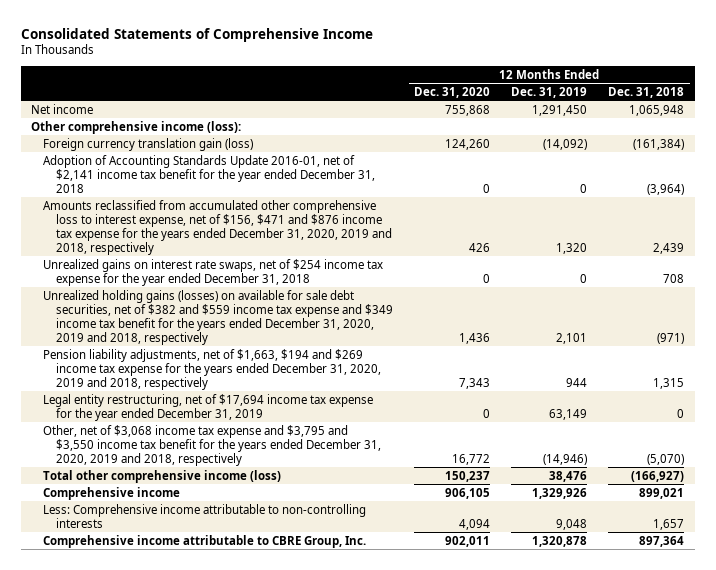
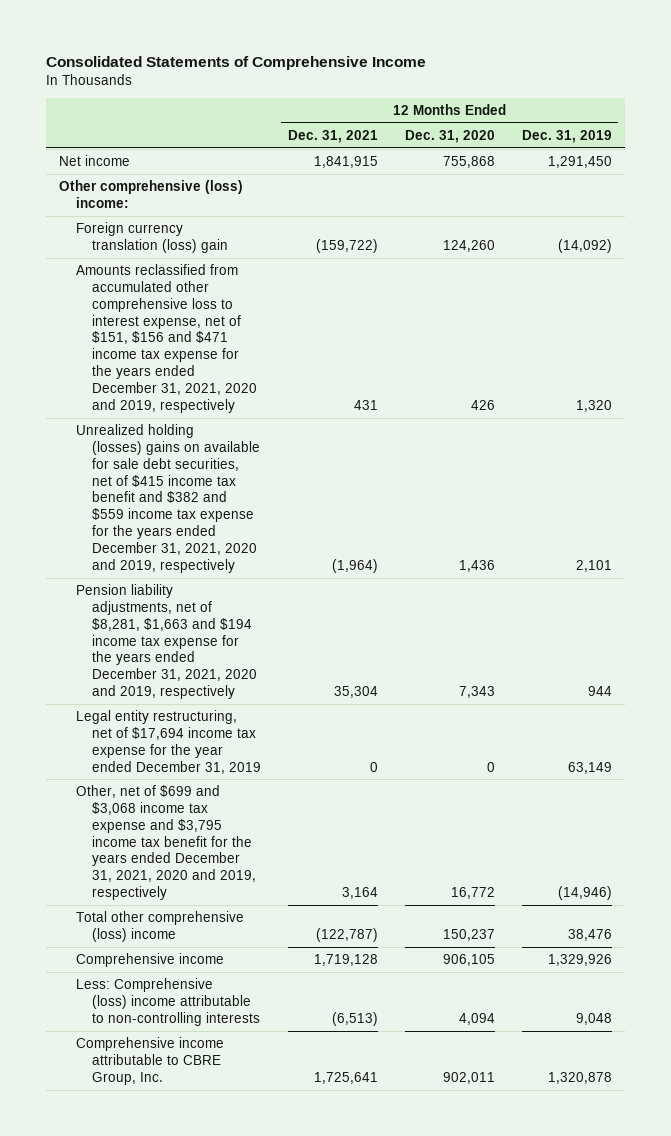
[608,86,685,98] Dec. 31, 2018 -> none
none -> [287,129,378,143] Dec. 31, 2021
[43,154,375,193] Adoption of Accounting Standards Update 2016-01, net of $2,141 income tax benefit for the year ended December 31, 2018 -> none
[43,258,384,286] Unrealized gains on interest rate swaps, net of $254 income tax expense for the year ended December 31, 2018 -> none
[31,120,242,134] Other comprehensive income (loss): -> [59,180,244,208] Other comprehensive (loss) income:
[43,137,254,151] Foreign currency translation gain (loss) -> [75,222,228,253] Foreign currency translation (loss) gain
[43,199,392,255] Amounts reclassified from accumulated other comprehensive loss to interest expense, net of $156, $471 and $876 income tax expense for the years ended December 31, 2020, 2019 and 2018, respectively -> [75,264,257,413] Amounts reclassified from accumulated other comprehensive loss to interest expense, net of $151, $156 and $471 income tax expense for the years ended December 31, 2021, 2020 and 2019, respectively
[43,289,393,345] Unrealized holding gains (losses) on available for sale debt securities, net of $382 and $559 income tax expense and $349 income tax benefit for the years ended December 31, 2020, 2019 and 2018, respectively -> [75,424,260,573] Unrealized holding (losses) gains on available for sale debt securities, net of $415 income tax benefit and $382 and $559 income tax expense for the years ended December 31, 2021, 2020 and 2019, respectively
[43,348,381,390] Pension liability adjustments, net of $1,663, $194 and $269 income tax expense for the years ended December 31, 2020, 2019 and 2018, respectively -> [75,584,257,700] Pension liability adjustments, net of $8,281, $1,663 and $194 income tax expense for the years ended December 31, 2021, 2020 and 2019, respectively
[43,424,381,466] Other, net of $3,068 income tax expense and $3,795 and $3,550 income tax benefit for the years ended December 31, 2020, 2019 and 2018, respectively -> [75,785,256,901] Other, net of $699 and $3,068 income tax expense and $3,795 income tax benefit for the years ended December 31, 2021, 2020 and 2019, respectively
[43,469,282,483] Total other comprehensive income (loss) -> [75,911,244,942] Total other comprehensive (loss) income
[43,503,367,528] Less: Comprehensive income attributable to non-controlling interests -> [75,978,260,1026] Less: Comprehensive (loss) income attributable to non-controlling interests

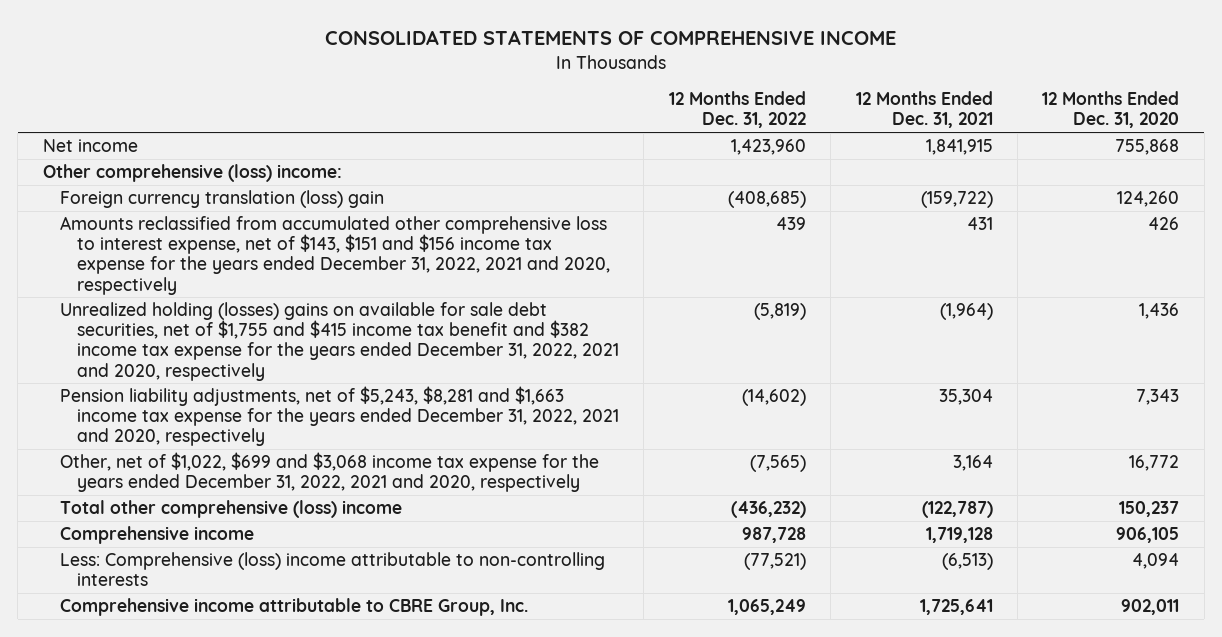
[45,55,426,70] Consolidated Statements of Comprehensive Income -> [325,30,897,46] CONSOLIDATED STATEMENTS OF COMPREHENSIVE INCOME
[521,129,612,143] Dec. 31, 2019 -> none
none -> [668,91,806,129] 12 Months Ended Dec. 31, 2022
[75,710,261,774] Legal entity restructuring, net of $17,694 income tax expense for the year ended December 31, 2019 -> none
[75,264,257,413] Amounts reclassified from accumulated other comprehensive loss to interest expense, net of $151, $156 and $471 income tax expense for the years ended December 31, 2021, 2020 and 2019, respectively -> [59,216,610,295] Amounts reclassified from accumulated other comprehensive loss to interest expense, net of $143, $151 and $156 income tax expense for the years ended December 31, 2022, 2021 and 2020, respectively
[75,424,260,573] Unrealized holding (losses) gains on available for sale debt securities, net of $415 income tax benefit and $382 and $559 income tax expense for the years ended December 31, 2021, 2020 and 2019, respectively -> [59,302,619,381] Unrealized holding (losses) gains on available for sale debt securities, net of $1,755 and $415 income tax benefit and $382 income tax expense for the years ended December 31, 2022, 2021 and 2020, respectively
[75,584,257,700] Pension liability adjustments, net of $8,281, $1,663 and $194 income tax expense for the years ended December 31, 2021, 2020 and 2019, respectively -> [59,386,619,447] Pension liability adjustments, net of $5,243, $8,281 and $1,663 income tax expense for the years ended December 31, 2022, 2021 and 2020, respectively
[75,785,256,901] Other, net of $699 and $3,068 income tax expense and $3,795 income tax benefit for the years ended December 31, 2021, 2020 and 2019, respectively -> [59,452,599,493] Other, net of $1,022, $699 and $3,068 income tax expense for the years ended December 31, 2022, 2021 and 2020, respectively

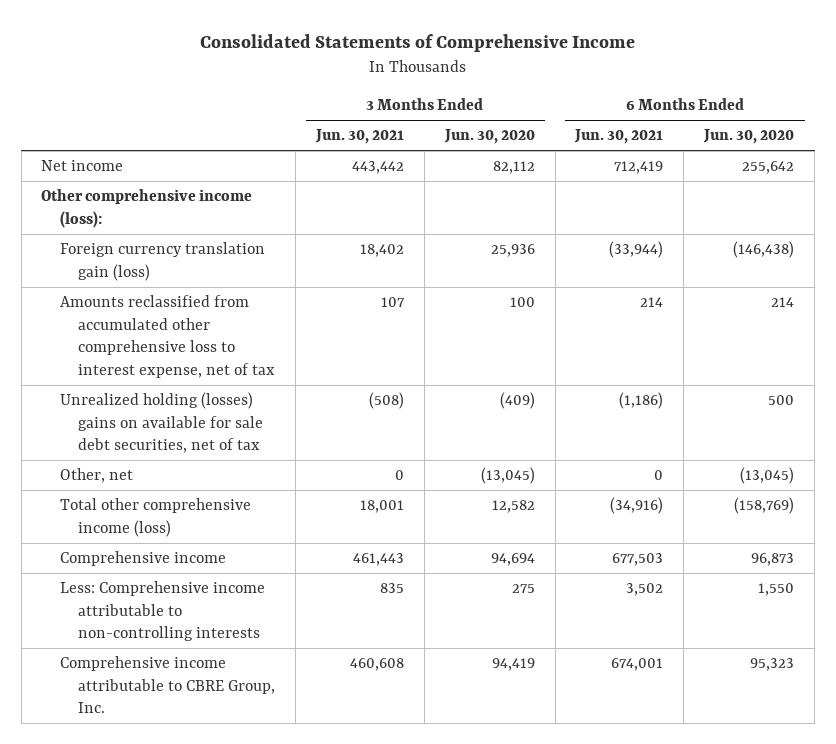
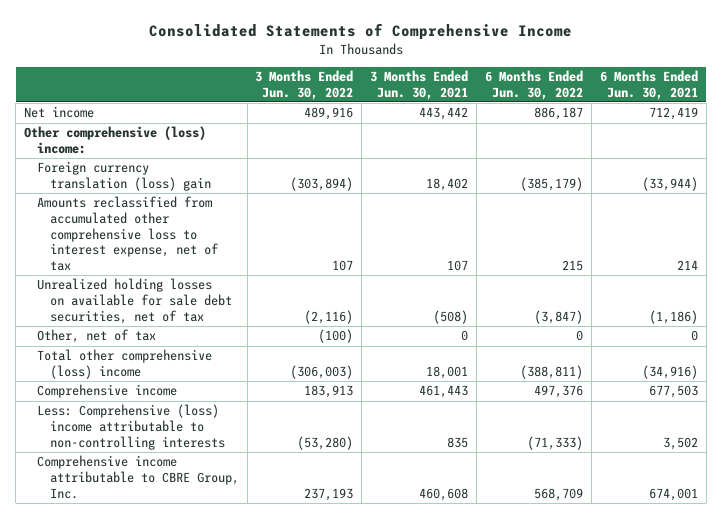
[443,129,535,145] Jun. 30, 2020 -> none
[703,129,795,145] Jun. 30, 2020 -> none
none -> [255,69,354,100] 3 Months Ended Jun. 30, 2022
none -> [485,69,584,100] 6 Months Ended Jun. 30, 2022
[41,189,253,228] Other comprehensive income (loss): -> [24,126,207,155] Other comprehensive (loss) income:
[59,242,265,281] Foreign currency translation gain (loss) -> [37,161,211,192] Foreign currency translation (loss) gain
[59,392,263,454] Unrealized holding (losses) gains on available for sale debt securities, net of tax -> [37,278,232,324] Unrealized holding losses on available for sale debt securities, net of tax
[59,468,133,484] Other, net -> [37,329,157,344] Other, net of tax
[59,498,251,537] Total other comprehensive income (loss) -> [37,349,213,380] Total other comprehensive (loss) income
[59,581,265,642] Less: Comprehensive income attributable to non-controlling interests -> [37,404,225,450] Less: Comprehensive (loss) income attributable to non-controlling interests

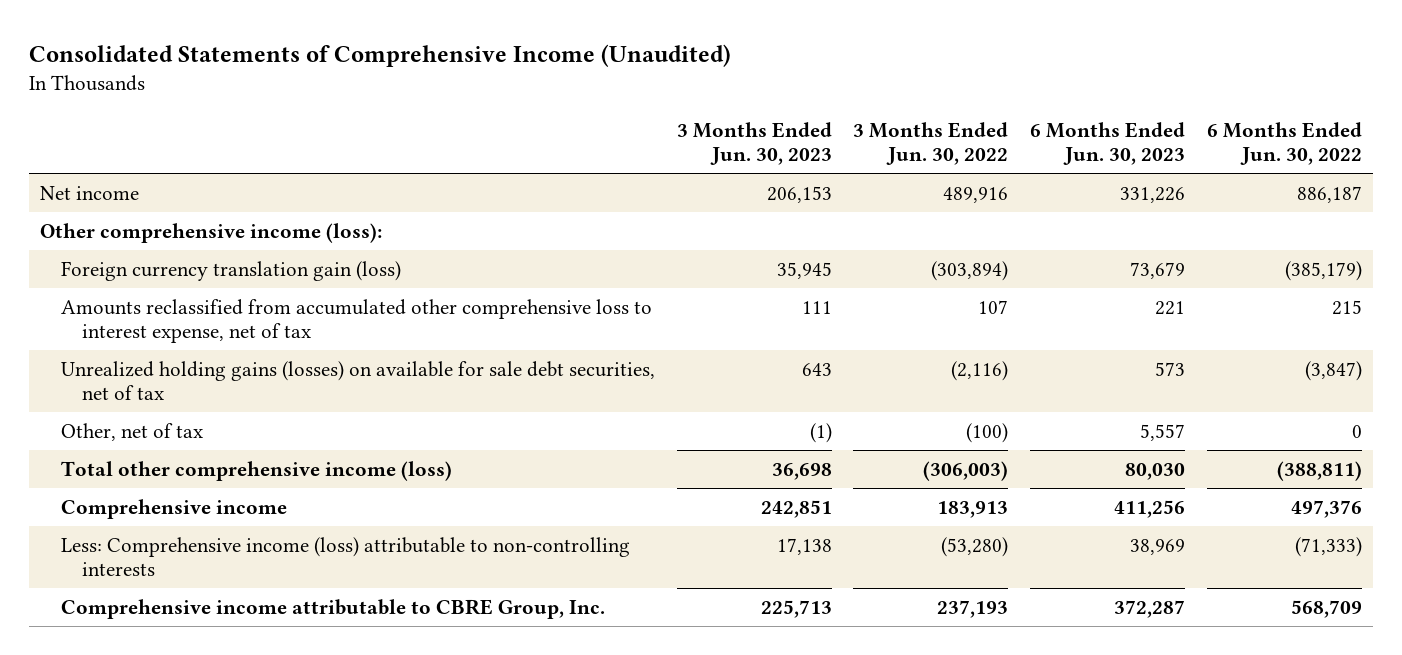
[149,23,573,41] Consolidated Statements of Comprehensive Income -> [29,43,732,67] Consolidated Statements of Comprehensive Income (Unaudited)
[370,69,469,100] 3 Months Ended Jun. 30, 2021 -> none
[599,69,698,100] 6 Months Ended Jun. 30, 2021 -> none
none -> [676,121,832,166] 3 Months Ended Jun. 30, 2023
none -> [1030,121,1186,166] 6 Months Ended Jun. 30, 2023
[24,126,207,155] Other comprehensive (loss) income: -> [40,222,383,243] Other comprehensive income (loss):
[37,161,211,192] Foreign currency translation (loss) gain -> [60,260,401,281] Foreign currency translation gain (loss)
[37,278,232,324] Unrealized holding losses on available for sale debt securities, net of tax -> [60,360,655,401] Unrealized holding gains (losses) on available for sale debt securities, net of tax
[37,349,213,380] Total other comprehensive (loss) income -> [60,460,452,481] Total other comprehensive income (loss)
[37,404,225,450] Less: Comprehensive (loss) income attributable to non-controlling interests -> [60,536,630,577] Less: Comprehensive income (loss) attributable to non-controlling interests

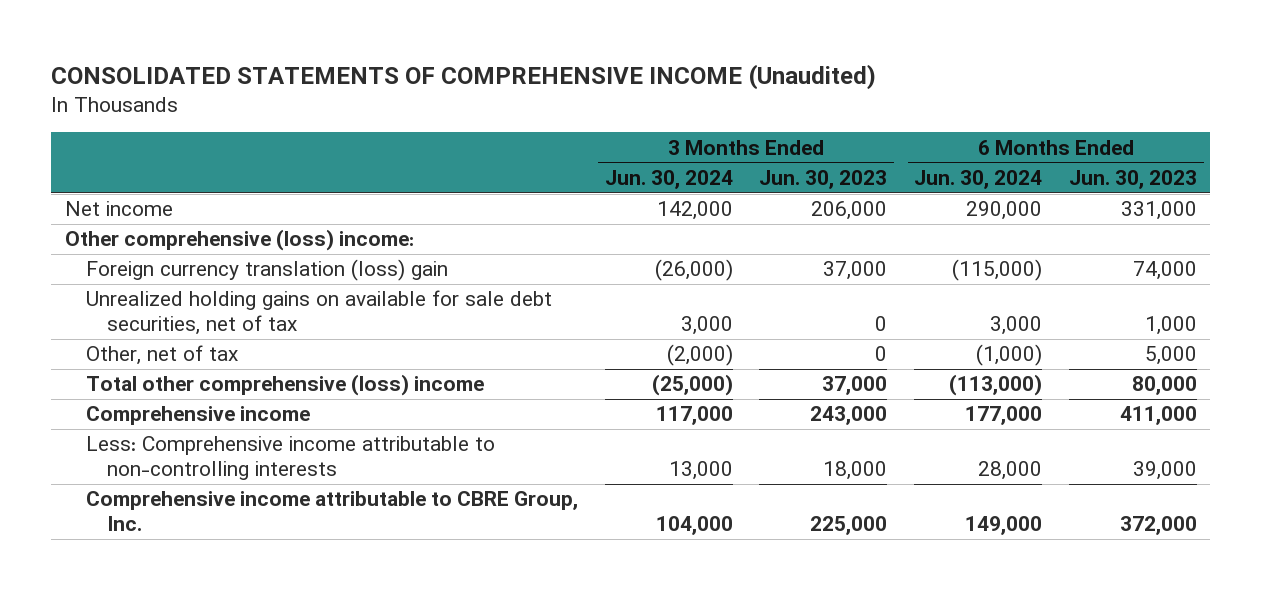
[29,43,732,67] Consolidated Statements of Comprehensive Income (Unaudited) -> [51,63,877,90] CONSOLIDATED STATEMENTS OF COMPREHENSIVE INCOME (Unaudited)
[853,121,1009,166] 3 Months Ended Jun. 30, 2022 -> none
[1206,121,1362,166] 6 Months Ended Jun. 30, 2022 -> none
none -> [604,169,733,189] Jun. 30, 2024
none -> [914,169,1043,189] Jun. 30, 2024
[60,298,652,344] Amounts reclassified from accumulated other comprehensive loss to interest expense, net of tax -> none
[766,185,832,203] 206,153 -> [811,201,888,221] 206,000
[1120,186,1186,203] 331,226 -> [1120,201,1197,221] 331,000
[40,222,383,243] Other comprehensive income (loss): -> [64,229,414,252] Other comprehensive (loss) income:
[60,260,401,281] Foreign currency translation gain (loss) -> [86,259,449,282] Foreign currency translation (loss) gain
[776,261,832,279] 35,945 -> [823,261,888,281] 37,000
[1130,261,1186,279] 73,679 -> [1132,261,1197,281] 74,000
[60,360,655,401] Unrealized holding gains (losses) on available for sale debt securities, net of tax -> [86,290,553,336] Unrealized holding gains on available for sale debt securities, net of tax
[801,362,832,376] 643 -> [875,316,888,332] 0
[1155,361,1186,376] 573 -> [1144,316,1197,336] 1,000
[809,422,832,443] (1) -> [875,346,888,362] 0
[1140,423,1186,441] 5,557 -> [1144,346,1197,366] 5,000
[60,460,452,481] Total other comprehensive income (loss) -> [86,374,485,397] Total other comprehensive (loss) income
[771,462,832,480] 36,698 -> [822,376,888,396] 37,000
[1125,462,1186,480] 80,030 -> [1131,376,1197,396] 80,000
[760,499,832,518] 242,851 -> [810,406,888,426] 243,000
[1114,499,1186,518] 411,256 -> [1119,406,1197,426] 411,000
[60,536,630,577] Less: Comprehensive income (loss) attributable to non-controlling interests -> [86,436,496,481] Less: Comprehensive income attributable to non-controlling interests
[776,537,832,555] 17,138 -> [823,461,888,481] 18,000
[1130,538,1186,555] 38,969 -> [1132,461,1197,481] 39,000
[760,599,832,618] 225,713 -> [810,516,888,536] 225,000
[1114,599,1186,618] 372,287 -> [1119,516,1197,536] 372,000

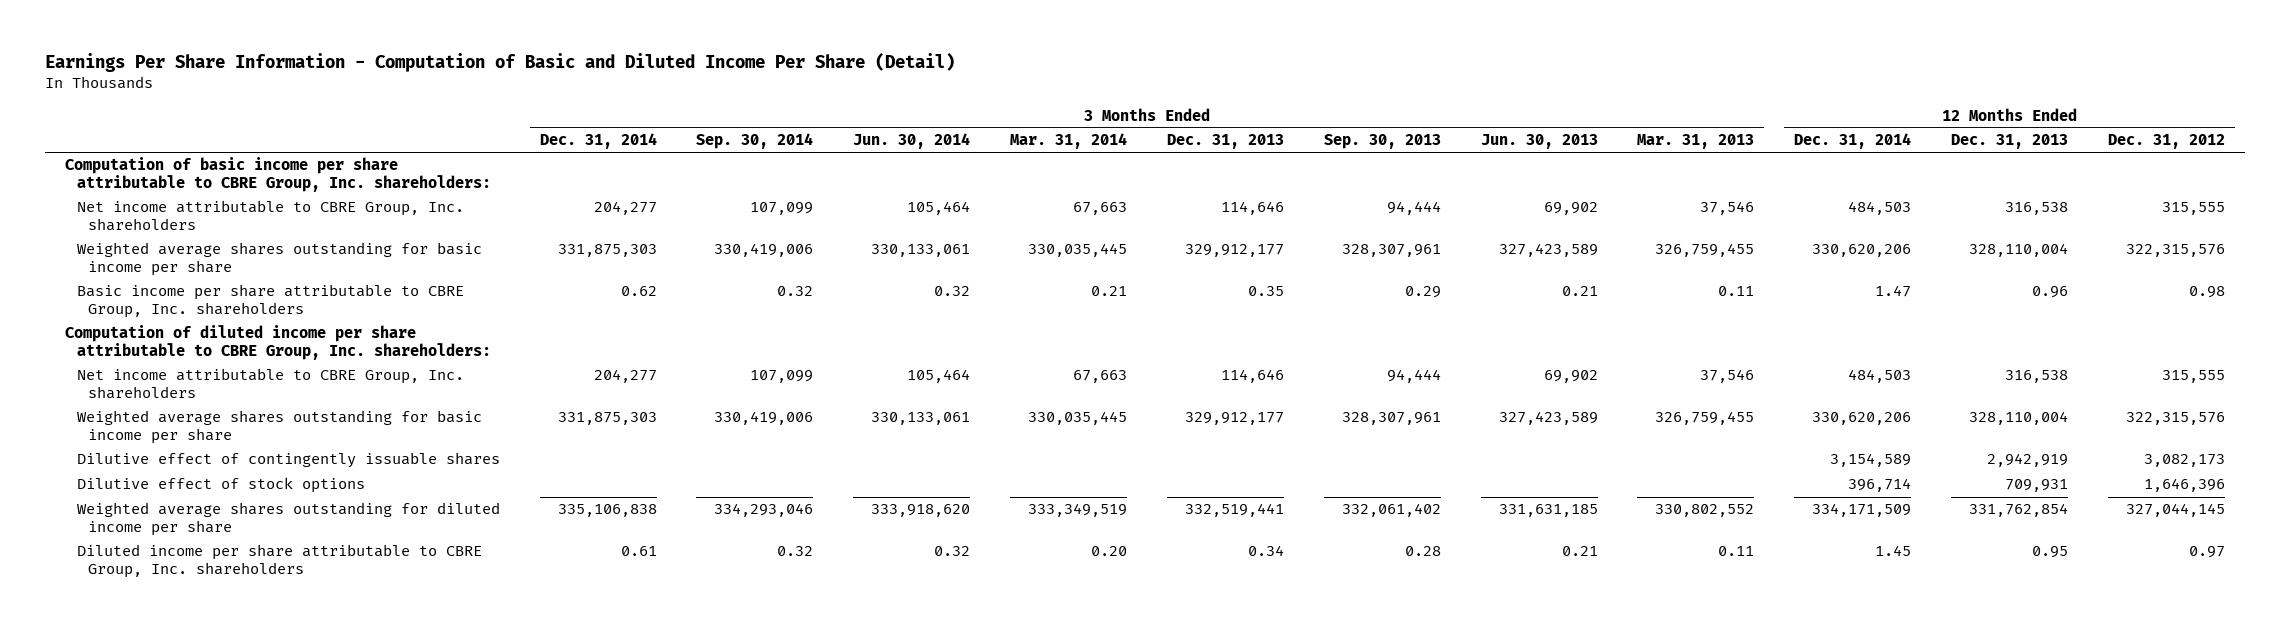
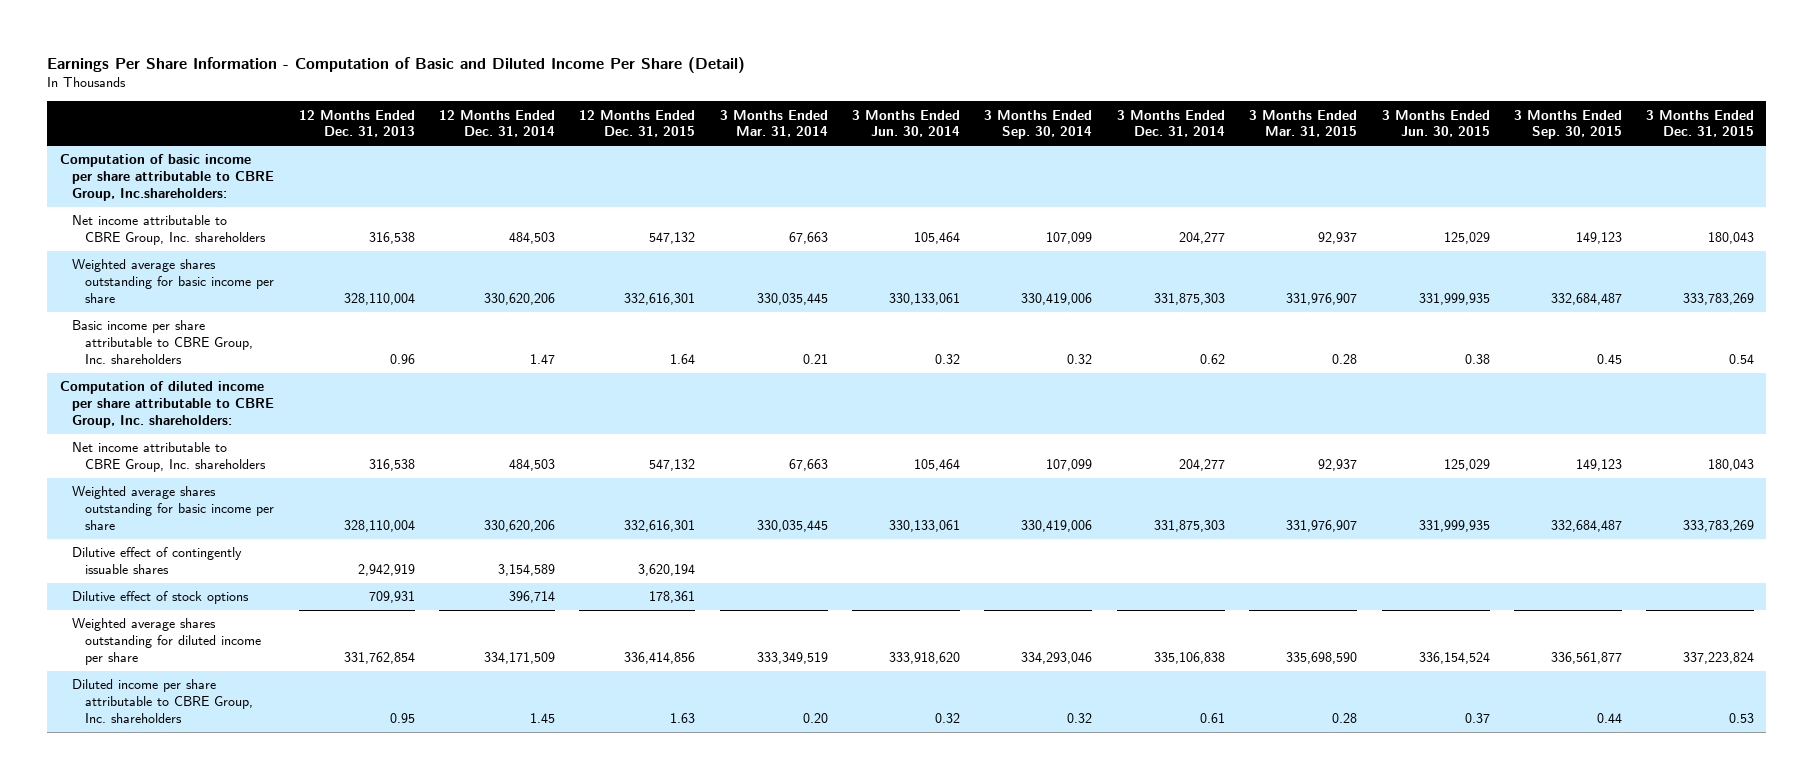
[1166,134,1284,150] Dec. 31, 2013 -> none
[1323,134,1441,150] Sep. 30, 2013 -> none
[1480,134,1598,150] Jun. 30, 2013 -> none
[1637,134,1755,150] Mar. 31, 2013 -> none
[2107,134,2225,150] Dec. 31, 2012 -> none
none -> [579,109,696,138] 12 Months Ended Dec. 31, 2015
none -> [1249,109,1358,138] 3 Months Ended Mar. 31, 2015
none -> [1381,109,1490,138] 3 Months Ended Jun. 30, 2015
none -> [1513,109,1622,140] 3 Months Ended Sep. 30, 2015
none -> [1646,109,1755,138] 3 Months Ended Dec. 31, 2015
[65,157,491,193] Computation of basic income per share attributable to CBRE Group, Inc. shareholders: -> [59,154,275,201] Computation of basic income per share attributable to CBRE Group, Inc.shareholders:

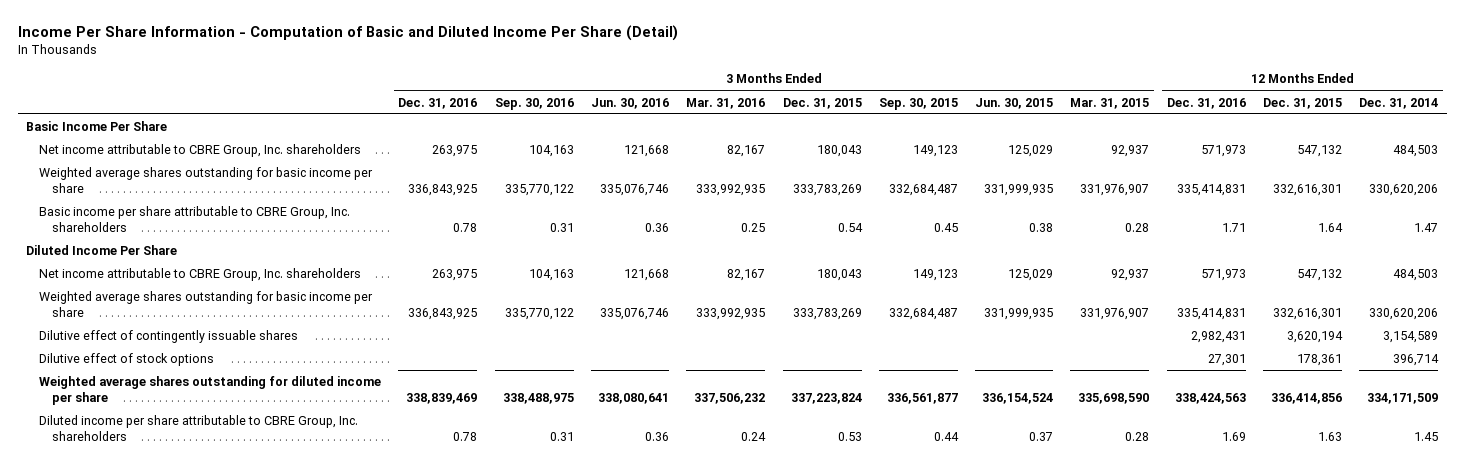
[47,56,746,73] Earnings Per Share Information - Computation of Basic and Diluted Income Per Share (Detail) -> [17,25,678,42] Income Per Share Information - Computation of Basic and Diluted Income Per Share (Detail)
[298,109,415,138] 12 Months Ended Dec. 31, 2013 -> none
[719,109,828,138] 3 Months Ended Mar. 31, 2014 -> none
[852,109,961,138] 3 Months Ended Jun. 30, 2014 -> none
[984,109,1093,140] 3 Months Ended Sep. 30, 2014 -> none
[1116,109,1225,138] 3 Months Ended Dec. 31, 2014 -> none
none -> [398,97,478,109] Dec. 31, 2016
none -> [494,97,574,110] Sep. 30, 2016
none -> [590,97,669,109] Jun. 30, 2016
none -> [686,97,766,109] Mar. 31, 2016
none -> [1166,97,1246,109] Dec. 31, 2016
[59,154,275,201] Computation of basic income per share attributable to CBRE Group, Inc.shareholders: -> [26,121,168,132] Basic Income Per Share
[59,381,275,428] Computation of diluted income per share attributable to CBRE Group, Inc. shareholders: -> [26,245,178,256] Diluted Income Per Share

